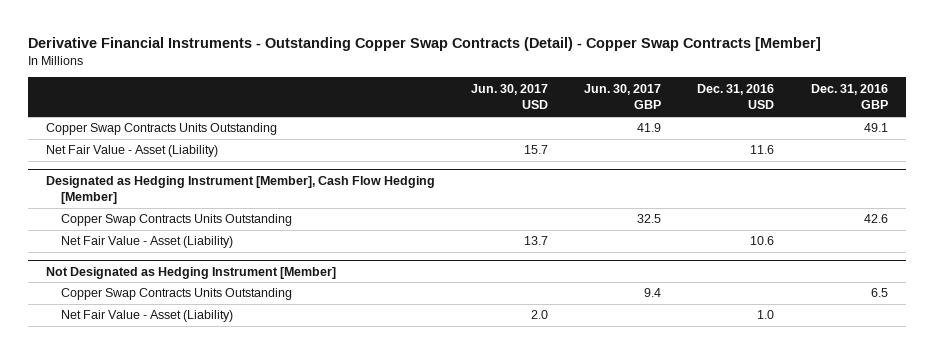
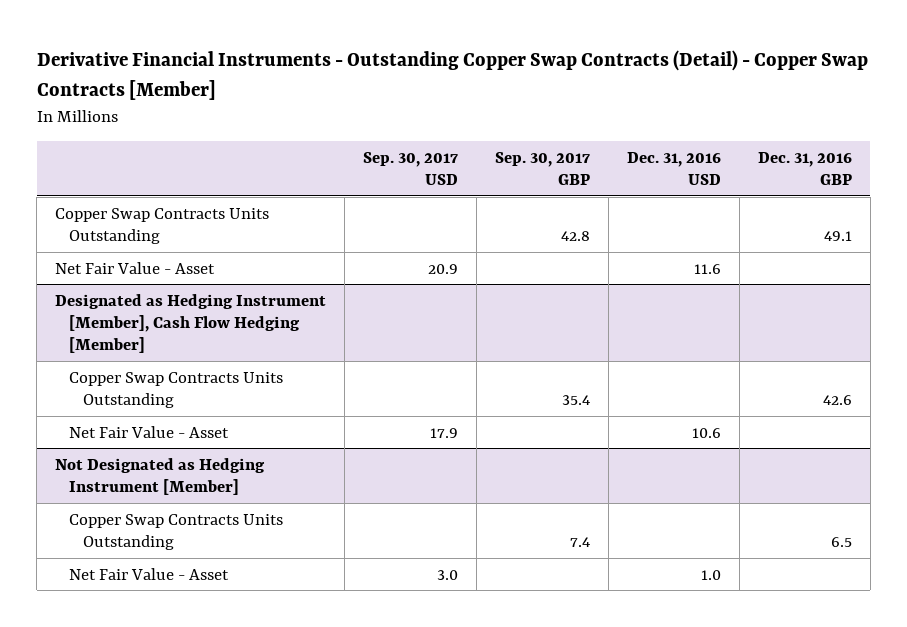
[471,83,549,110] Jun. 30, 2017 USD -> none
[584,83,662,110] Jun. 30, 2017 GBP -> none
none -> [363,151,459,186] Sep. 30, 2017 USD
none -> [494,151,590,186] Sep. 30, 2017 GBP
[46,145,219,158] Net Fair Value - Asset (Liability) -> [55,261,216,274] Net Fair Value - Asset
[61,236,234,249] Net Fair Value - Asset (Liability) -> [69,425,230,438] Net Fair Value - Asset
[61,310,234,323] Net Fair Value - Asset (Liability) -> [69,567,230,580] Net Fair Value - Asset

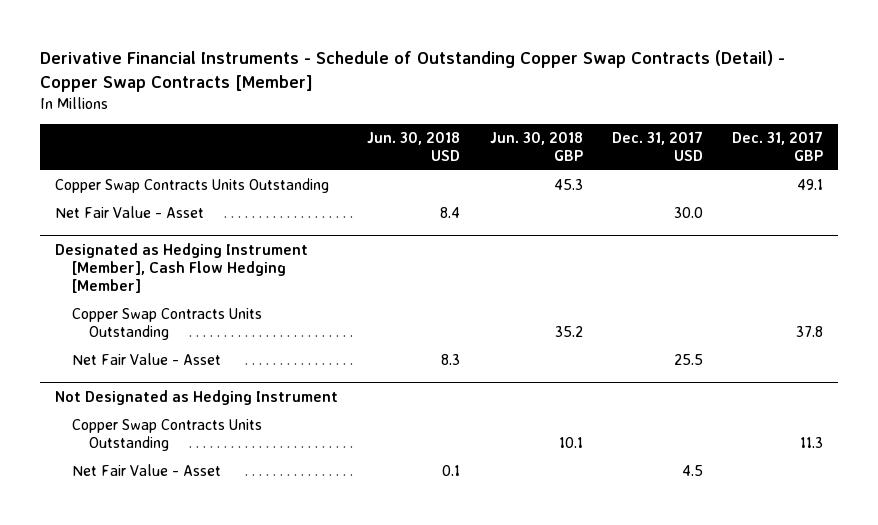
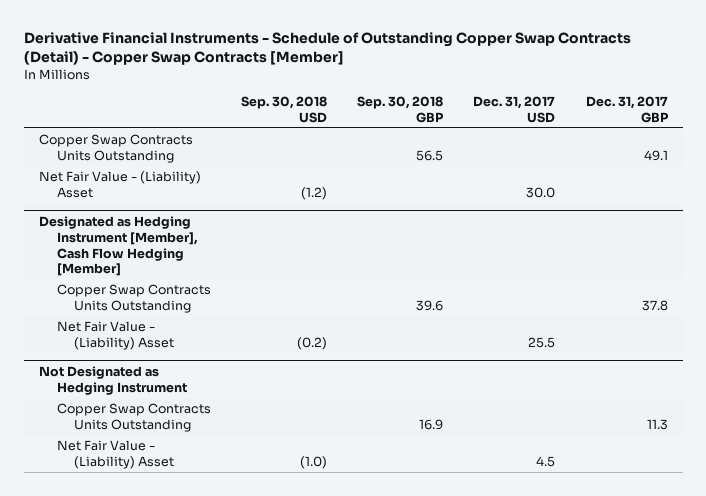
[367,132,461,161] Jun. 30, 2018 USD -> none
[489,132,583,161] Jun. 30, 2018 GBP -> none
none -> [240,95,327,123] Sep. 30, 2018 USD
none -> [357,95,445,123] Sep. 30, 2018 GBP
[55,206,205,219] Net Fair Value - Asset -> [38,171,201,198] Net Fair Value - (Liability) Asset
[71,353,221,366] Net Fair Value - Asset -> [56,321,175,350] Net Fair Value - (Liability) Asset
[71,464,221,477] Net Fair Value - Asset -> [56,440,175,469] Net Fair Value - (Liability) Asset

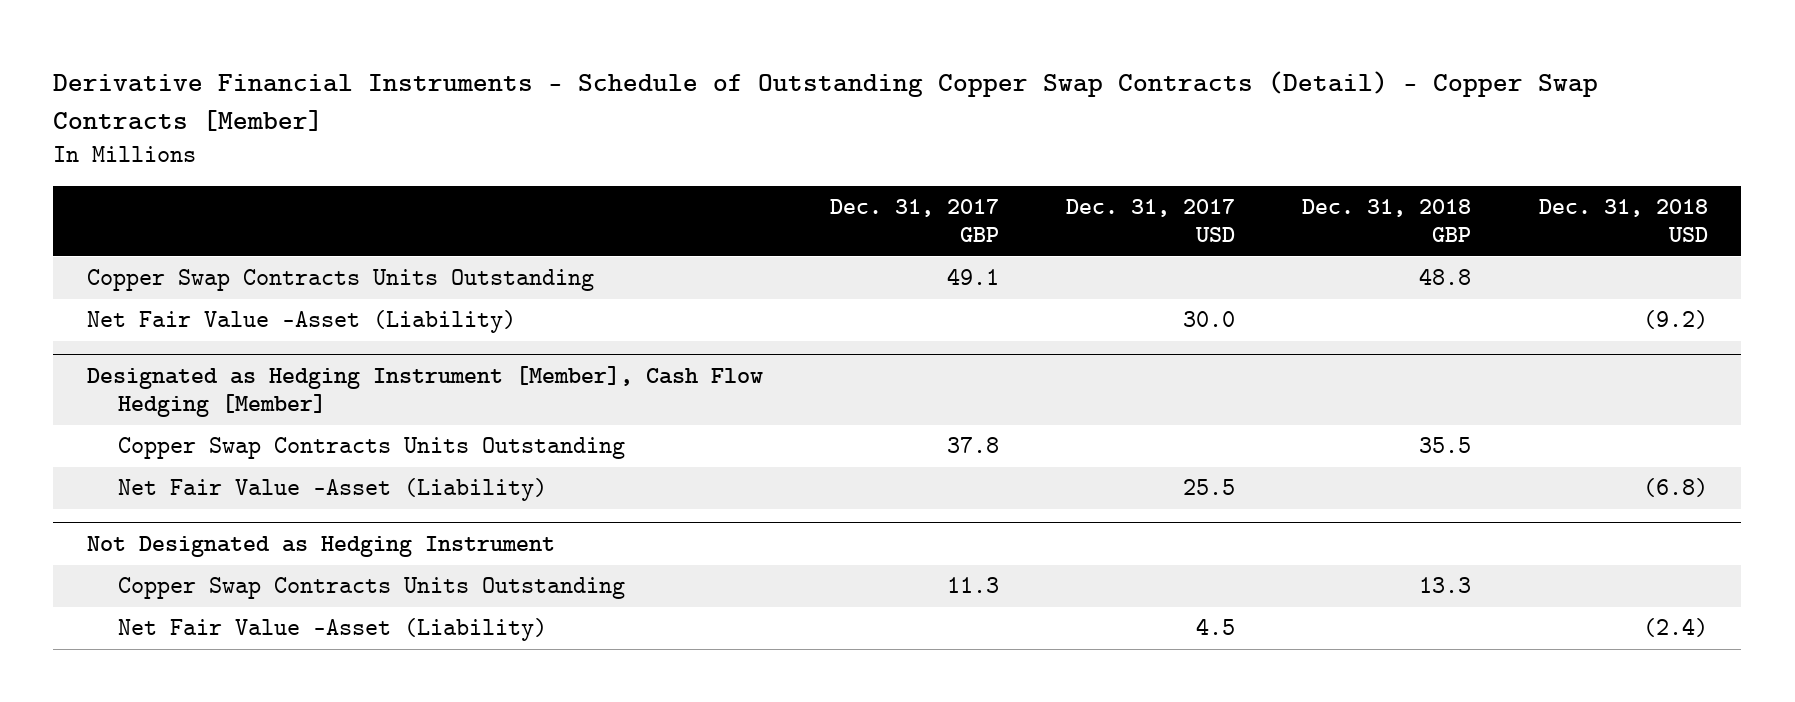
[240,95,327,123] Sep. 30, 2018 USD -> none
[357,95,445,123] Sep. 30, 2018 GBP -> none
none -> [1302,199,1472,243] Dec. 31, 2018 GBP
none -> [1538,199,1708,243] Dec. 31, 2018 USD
[38,171,201,198] Net Fair Value - (Liability) Asset -> [87,310,517,334] Net Fair Value -Asset (Liability)
[56,321,175,350] Net Fair Value - (Liability) Asset -> [117,478,547,502] Net Fair Value -Asset (Liability)
[56,440,175,469] Net Fair Value - (Liability) Asset -> [117,618,547,642] Net Fair Value -Asset (Liability)

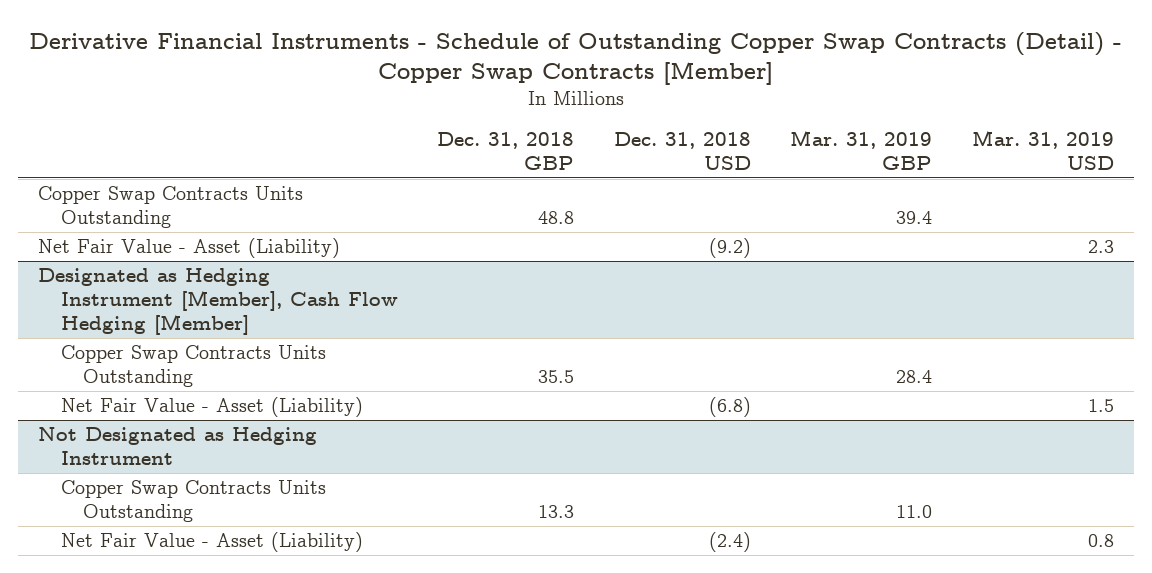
[830,199,1000,243] Dec. 31, 2017 GBP -> none
[1066,199,1236,243] Dec. 31, 2017 USD -> none
none -> [790,130,933,171] Mar. 31, 2019 GBP
none -> [972,130,1115,171] Mar. 31, 2019 USD
[87,310,517,334] Net Fair Value -Asset (Liability) -> [38,238,341,259] Net Fair Value - Asset (Liability)
[117,478,547,502] Net Fair Value -Asset (Liability) -> [60,397,363,418] Net Fair Value - Asset (Liability)
[117,618,547,642] Net Fair Value -Asset (Liability) -> [60,532,363,553] Net Fair Value - Asset (Liability)

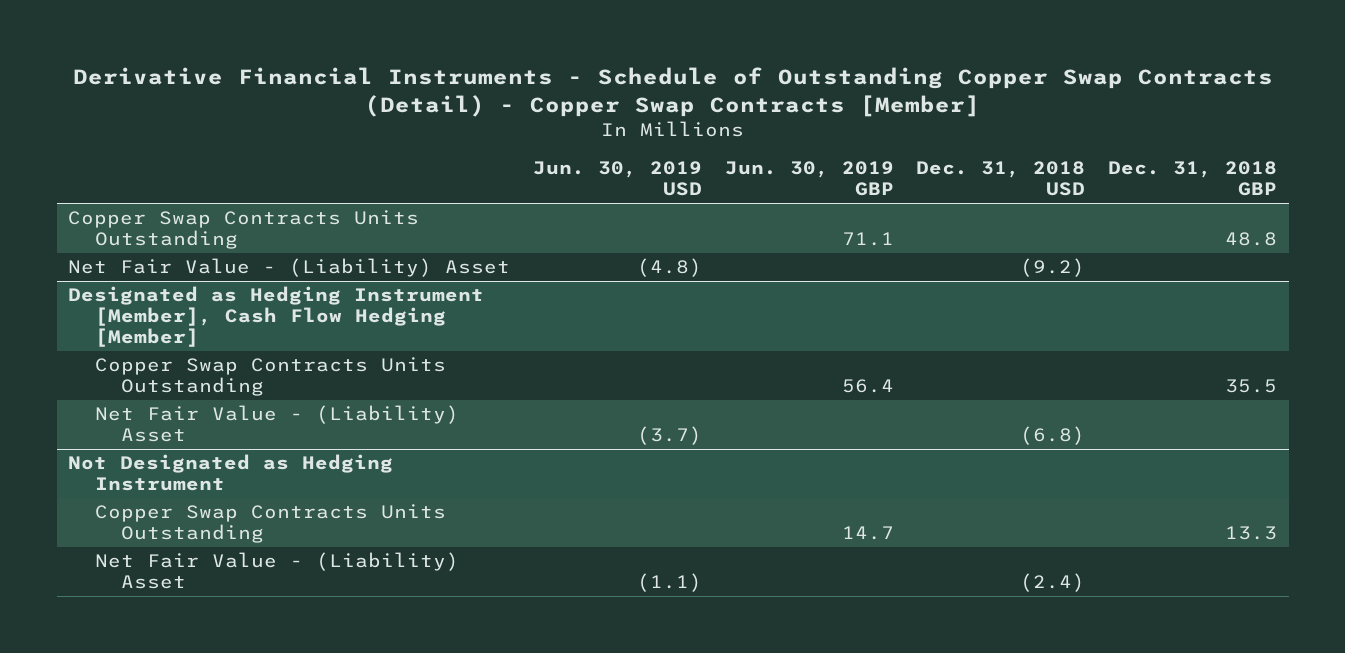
[790,130,933,171] Mar. 31, 2019 GBP -> none
[972,130,1115,171] Mar. 31, 2019 USD -> none
none -> [532,161,702,197] Jun. 30, 2019 USD
none -> [724,161,894,197] Jun. 30, 2019 GBP
[38,238,341,259] Net Fair Value - Asset (Liability) -> [67,258,510,278] Net Fair Value - (Liability) Asset
[60,397,363,418] Net Fair Value - Asset (Liability) -> [94,405,459,443] Net Fair Value - (Liability) Asset
[60,532,363,553] Net Fair Value - Asset (Liability) -> [94,552,459,590] Net Fair Value - (Liability) Asset

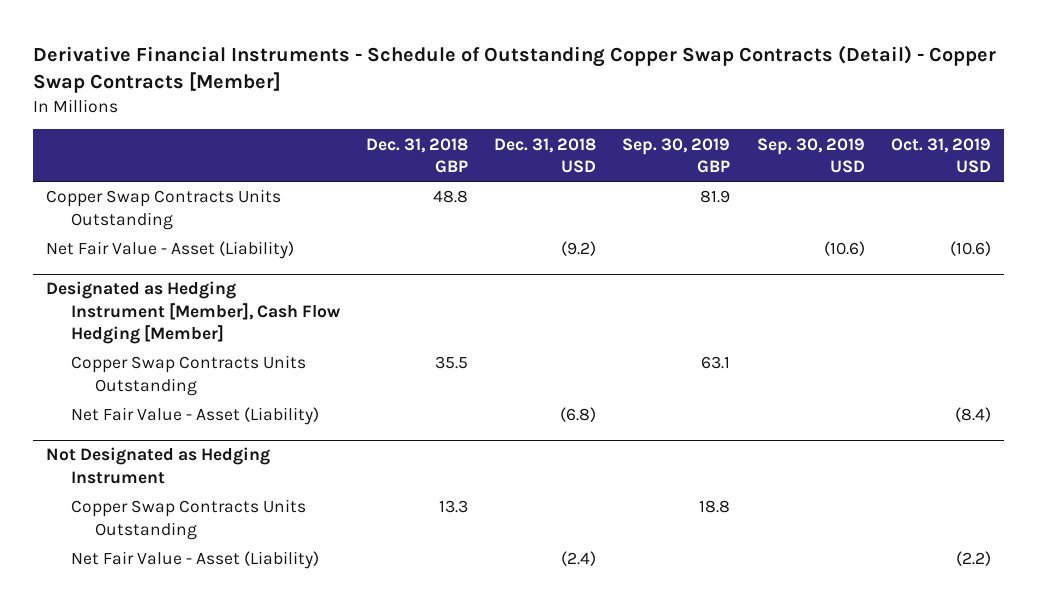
[532,161,702,197] Jun. 30, 2019 USD -> none
[724,161,894,197] Jun. 30, 2019 GBP -> none
none -> [622,137,731,173] Sep. 30, 2019 GBP
none -> [756,137,865,173] Sep. 30, 2019 USD
none -> [890,137,991,173] Oct. 31, 2019 USD
[67,258,510,278] Net Fair Value - (Liability) Asset -> [46,241,295,260] Net Fair Value - Asset (Liability)
[94,405,459,443] Net Fair Value - (Liability) Asset -> [70,407,319,426] Net Fair Value - Asset (Liability)
[94,552,459,590] Net Fair Value - (Liability) Asset -> [70,551,319,570] Net Fair Value - Asset (Liability)

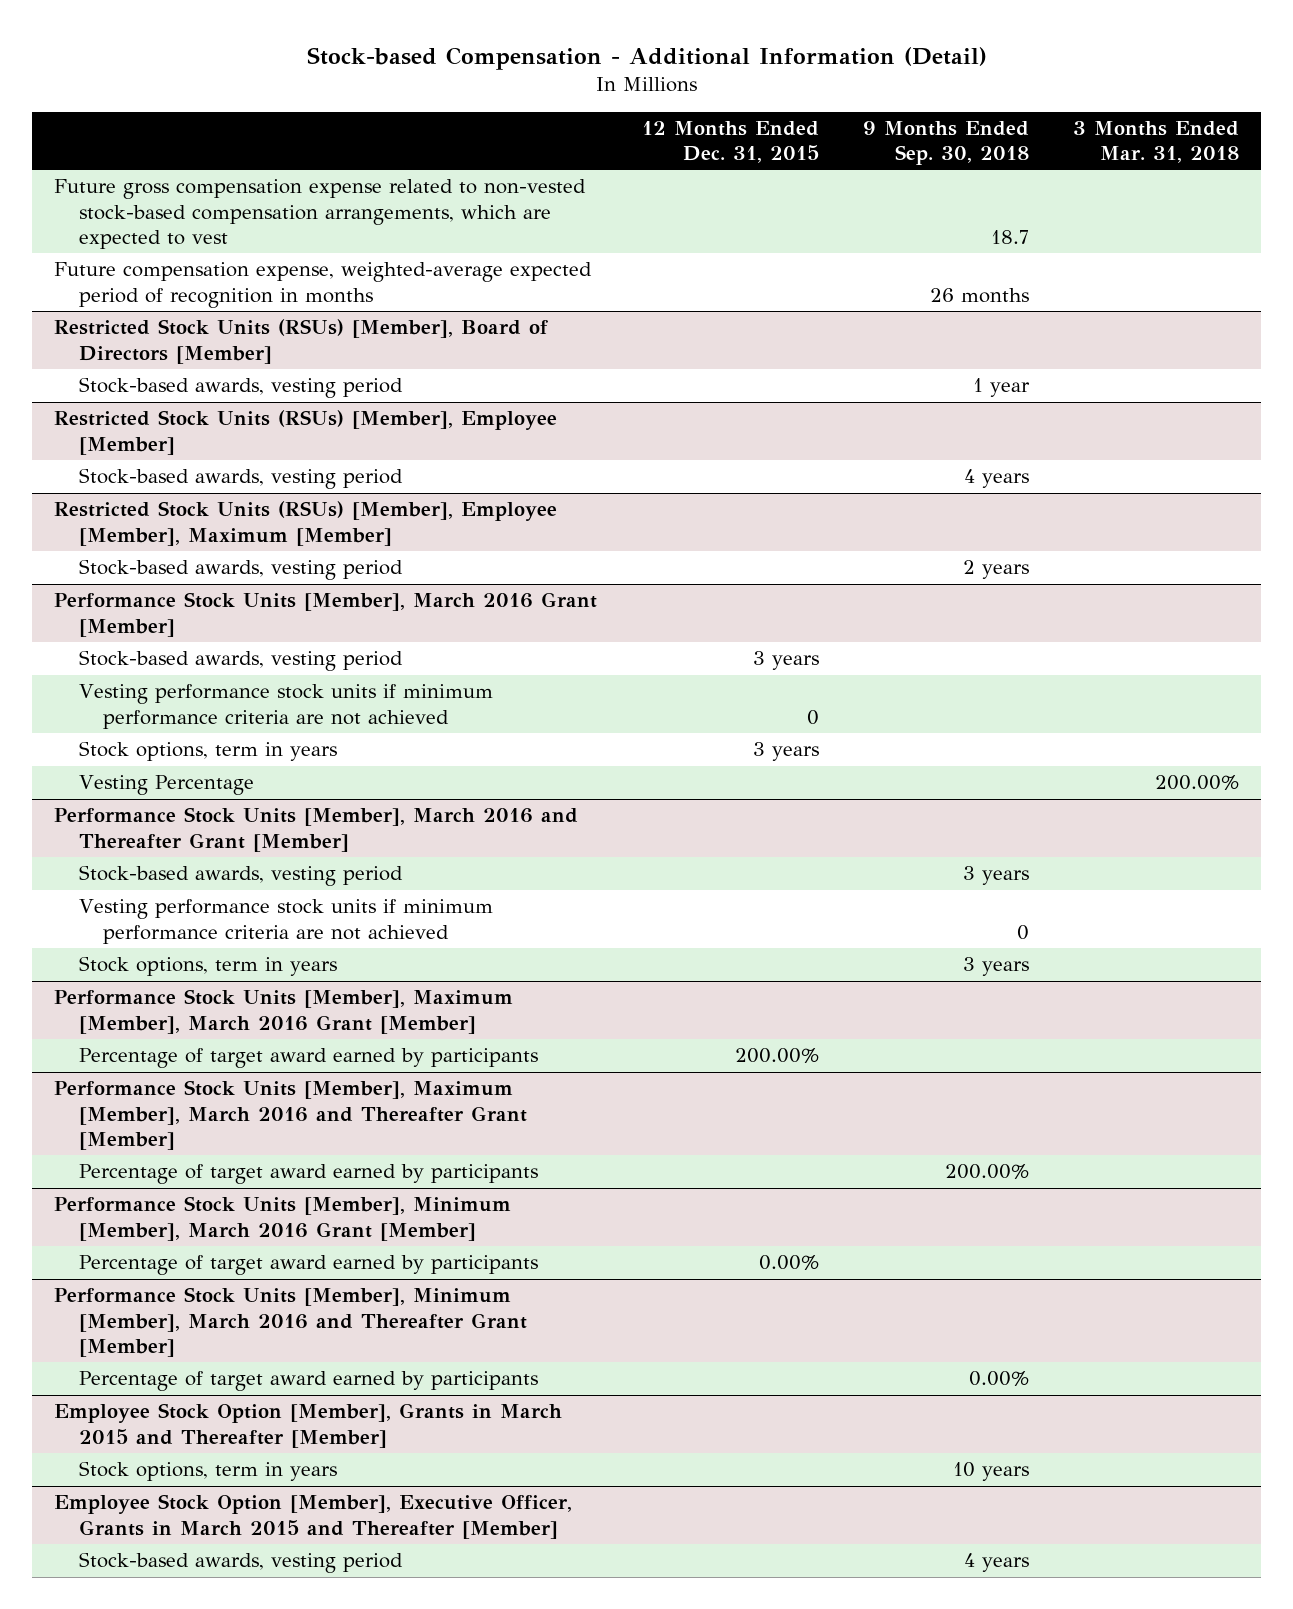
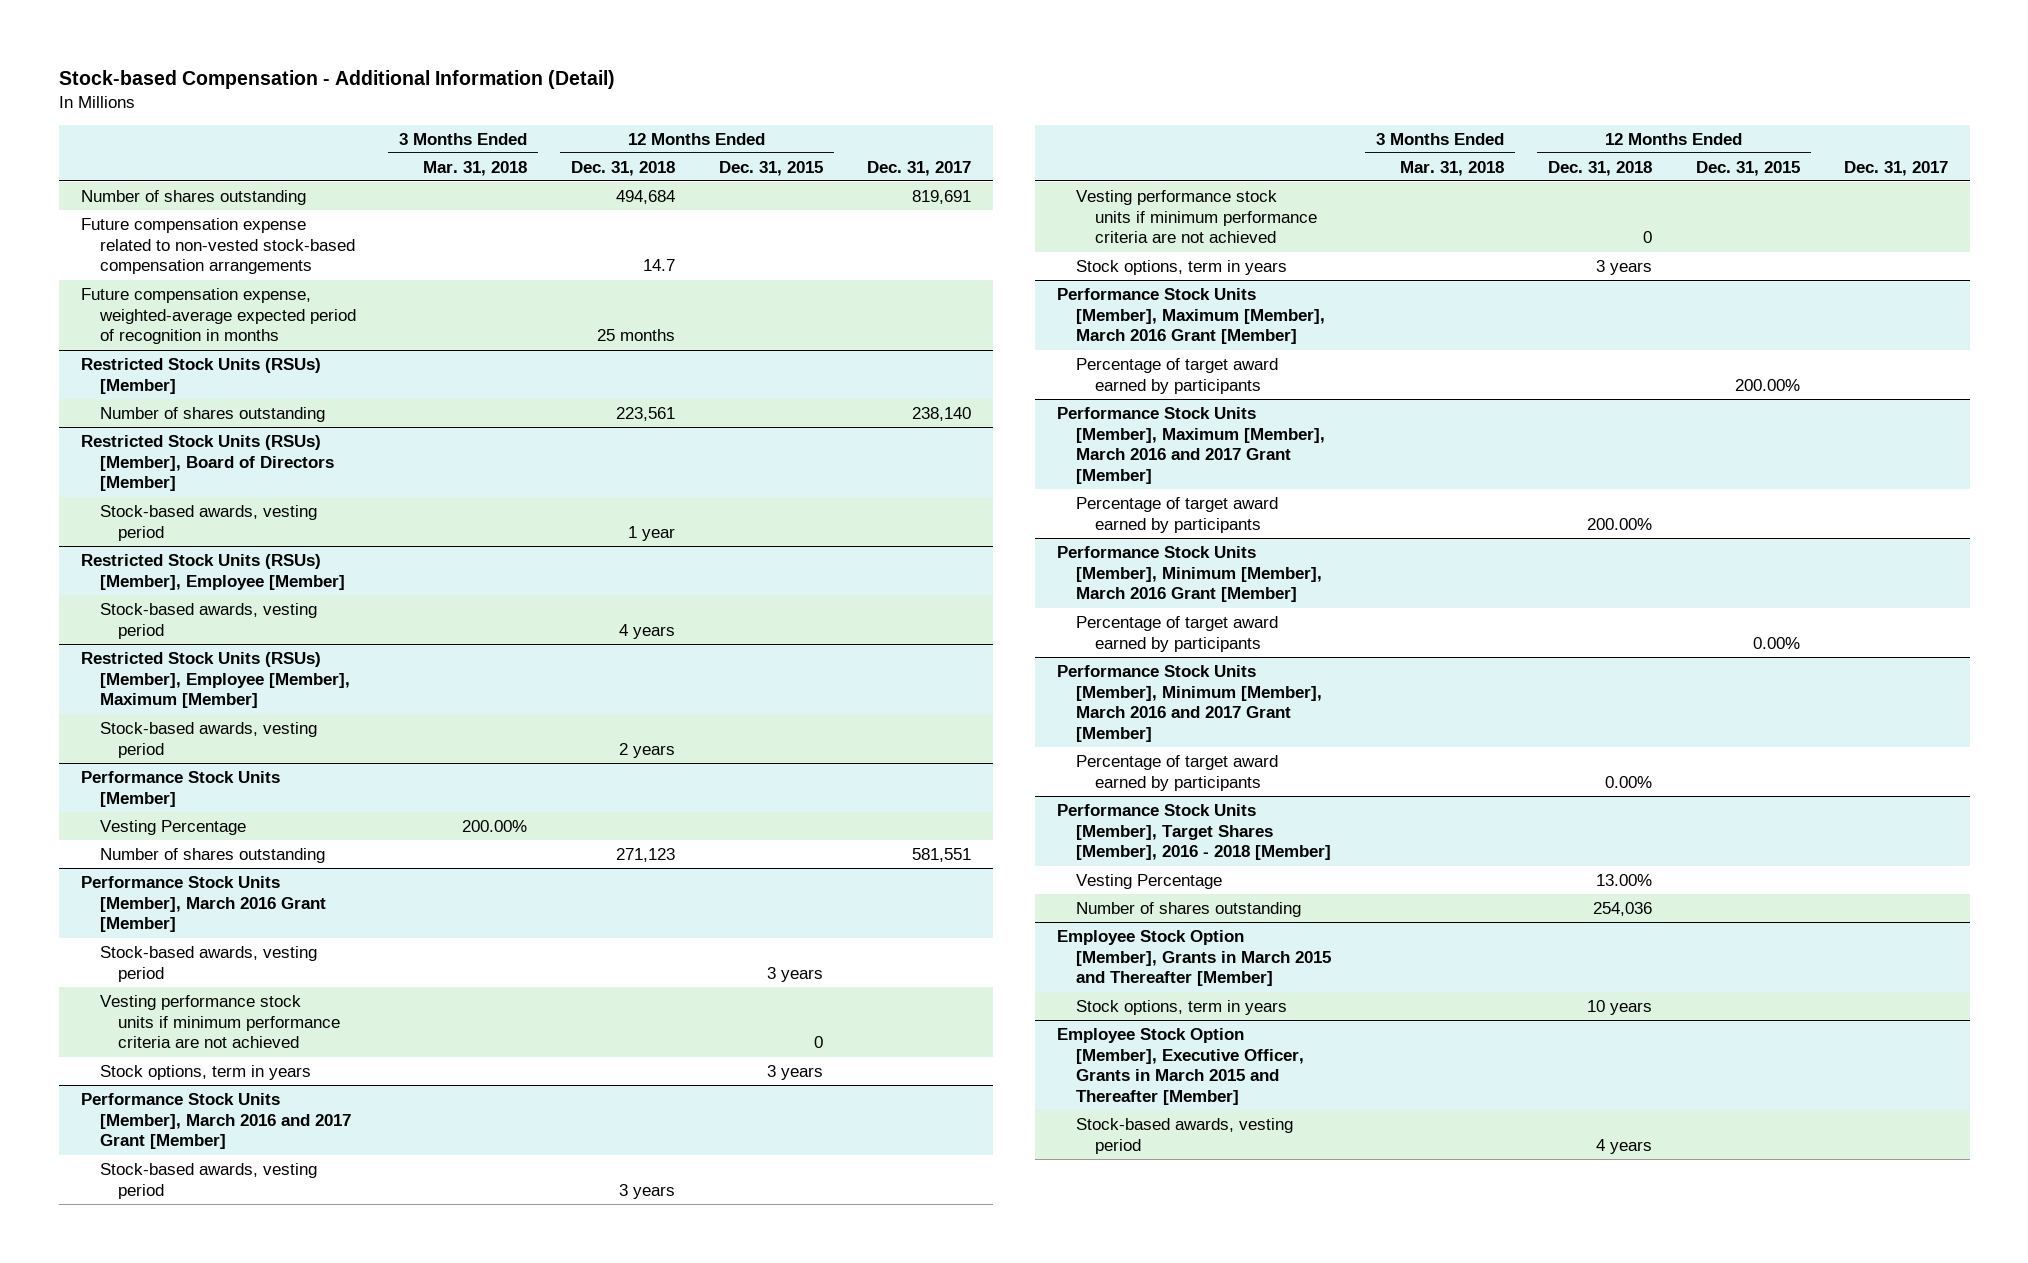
[862,120,1029,166] 9 Months Ended Sep. 30, 2018 -> none
none -> [571,160,676,176] Dec. 31, 2018
none -> [867,160,972,176] Dec. 31, 2017
none -> [80,189,306,205] Number of shares outstanding
[54,179,587,249] Future gross compensation expense related to non-vested stock-based compensation arrangements, which are expected to vest -> [80,217,355,275] Future compensation expense related to non-vested stock-based compensation arrangements
none -> [80,357,321,394] Restricted Stock Units (RSUs) [Member]
none -> [99,406,325,422] Number of shares outstanding
none -> [80,770,280,807] Performance Stock Units [Member]
none -> [99,819,246,835] Vesting Percentage
none -> [99,847,325,863] Number of shares outstanding
[78,775,254,796] Vesting Percentage -> none
[54,807,579,852] Performance Stock Units [Member], March 2016 and Thereafter Grant [Member] -> [80,1092,351,1150] Performance Stock Units [Member], March 2016 and 2017 Grant [Member]
[54,1080,527,1150] Performance Stock Units [Member], Maximum [Member], March 2016 and Thereafter Grant [Member] -> [1057,406,1326,485] Performance Stock Units [Member], Maximum [Member], March 2016 and 2017 Grant [Member]
[54,1287,527,1357] Performance Stock Units [Member], Minimum [Member], March 2016 and Thereafter Grant [Member] -> [1057,664,1323,743] Performance Stock Units [Member], Minimum [Member], March 2016 and 2017 Grant [Member]
none -> [1057,803,1332,861] Performance Stock Units [Member], Target Shares [Member], 2016 - 2018 [Member]
none -> [1076,873,1223,889] Vesting Percentage
none -> [1076,901,1302,917] Number of shares outstanding

